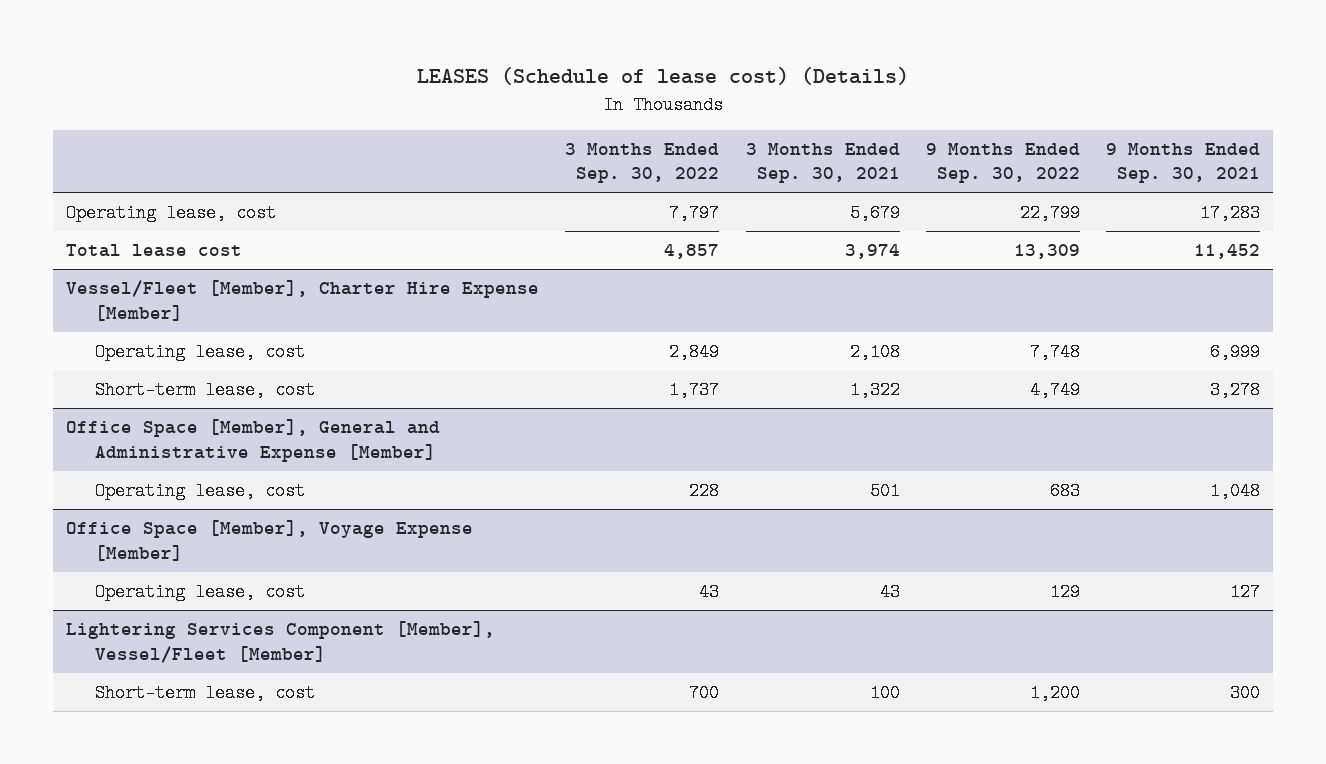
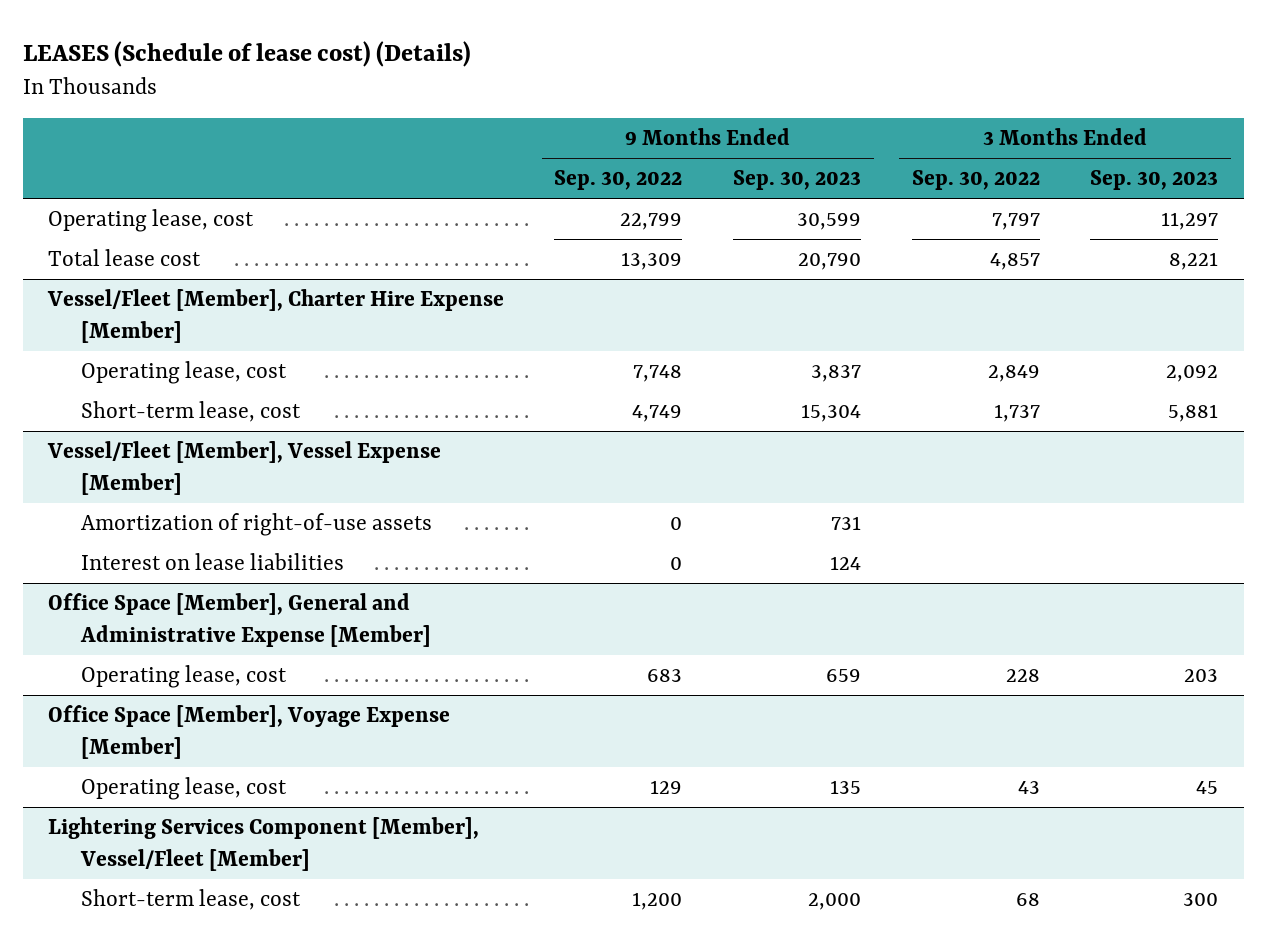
[745,142,900,184] 3 Months Ended Sep. 30, 2021 -> none
[1106,142,1261,184] 9 Months Ended Sep. 30, 2021 -> none
none -> [733,170,862,191] Sep. 30, 2023
none -> [1090,170,1219,191] Sep. 30, 2023
none -> [46,440,441,495] Vessel/Fleet [Member], Vessel Expense [Member]
none -> [80,512,432,536] Amortization of right-of-use assets
none -> [80,552,344,570] Interest on lease liabilities
[689,684,720,703] 700 -> [1015,892,1040,906] 68

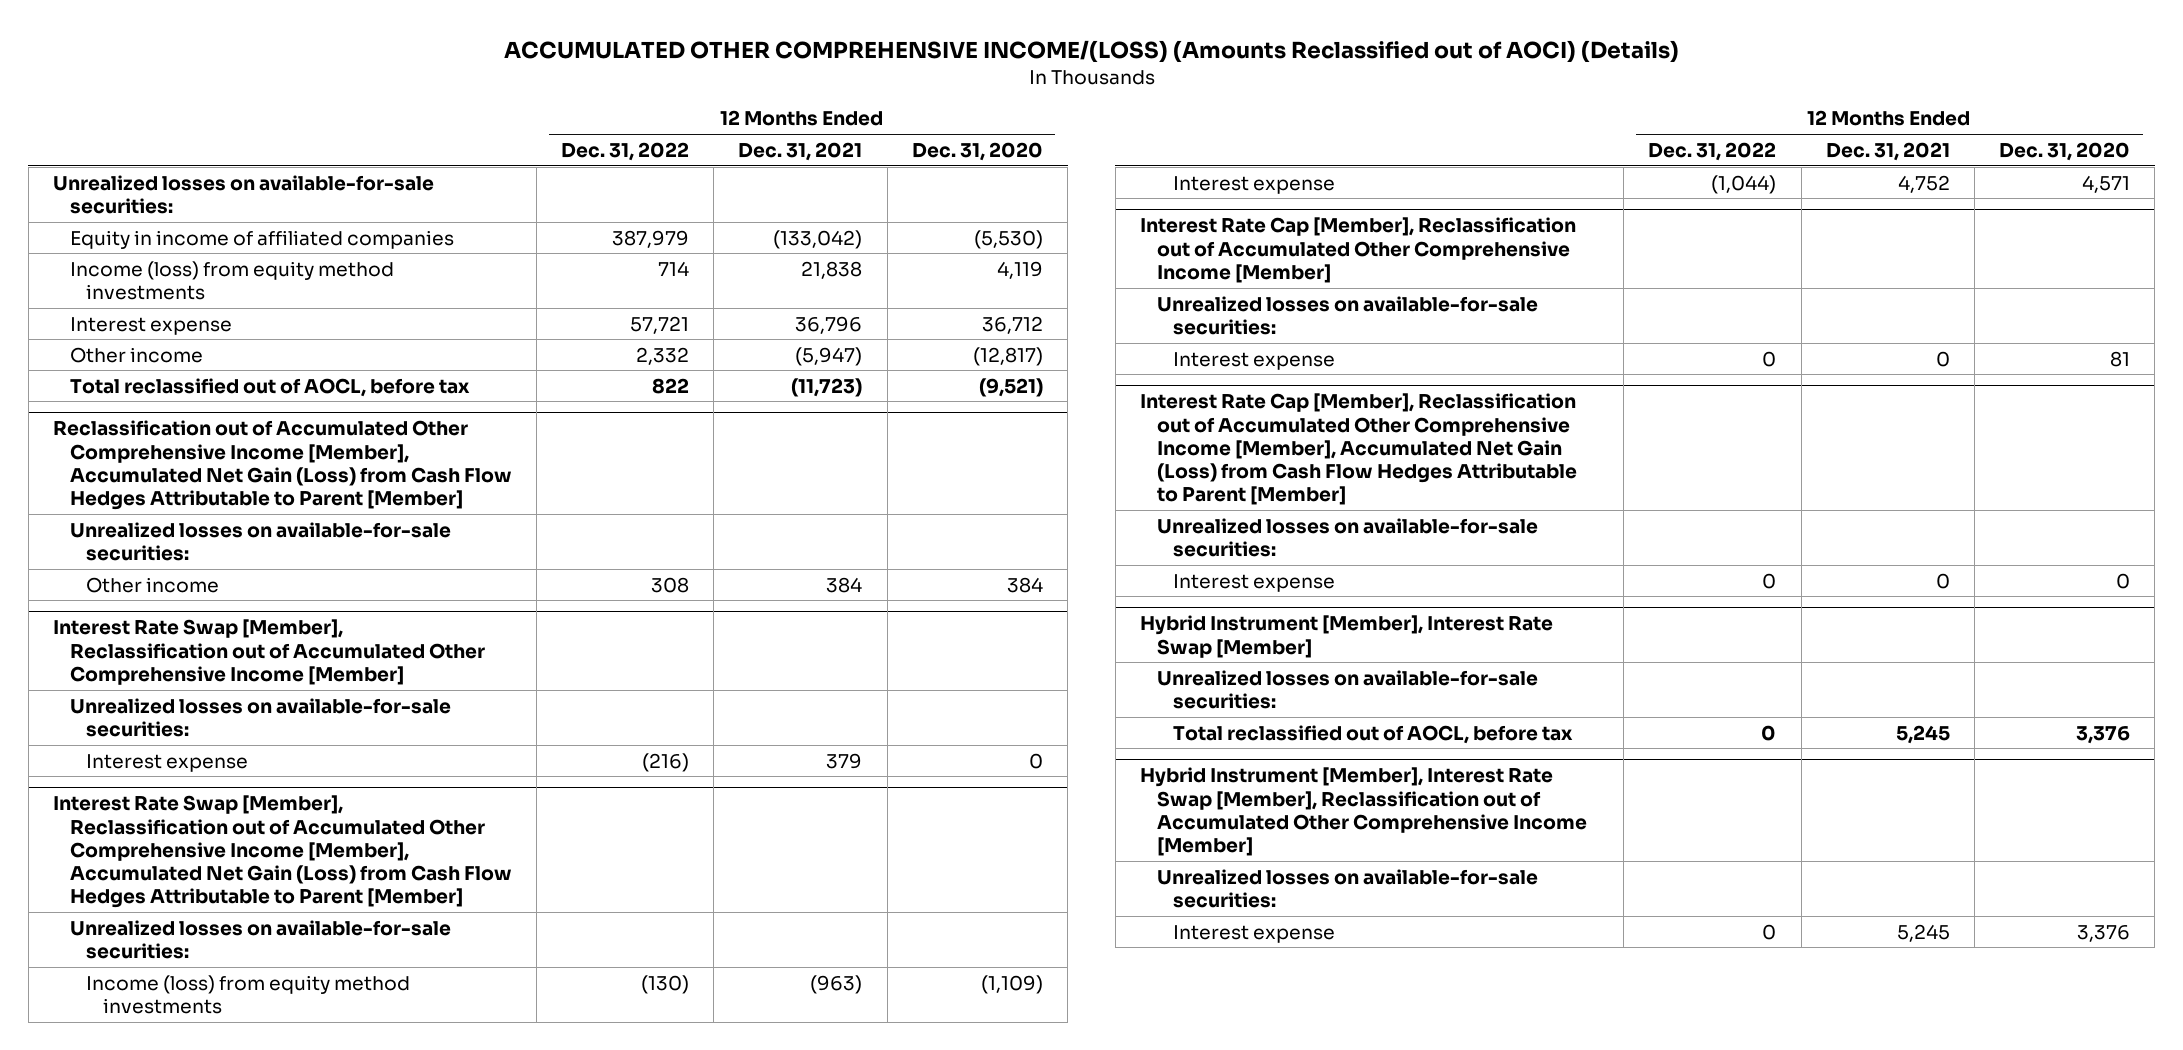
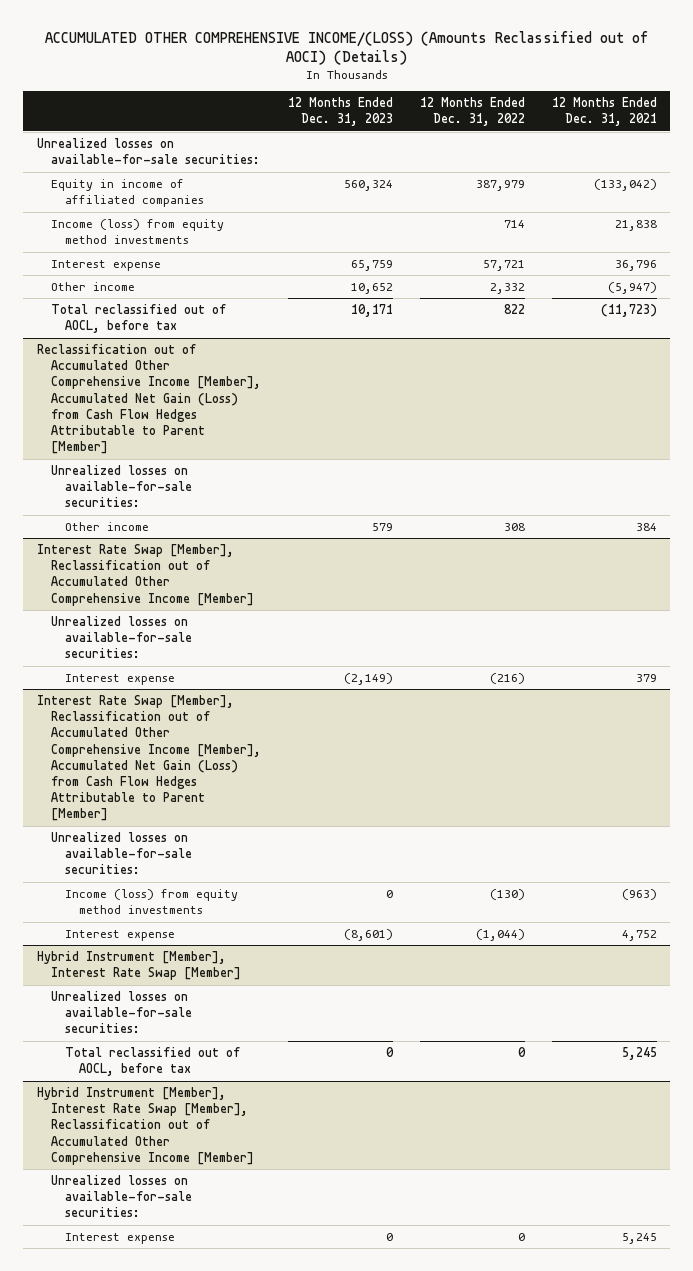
[911,141,1043,161] Dec. 31, 2020 -> none
none -> [287,97,393,127] 12 Months Ended Dec. 31, 2023
[1140,217,1577,283] Interest Rate Cap [Member], Reclassification out of Accumulated Other Comprehensive Income [Member] -> none
[1156,295,1538,335] Unrealized losses on available-for-sale securities: -> none
[1173,351,1336,370] Interest expense -> none
[1140,393,1577,506] Interest Rate Cap [Member], Reclassification out of Accumulated Other Comprehensive Income [Member], Accumulated Net Gain (Loss) from Cash Flow Hedges Attributable to Parent [Member] -> none
[1156,517,1538,557] Unrealized losses on available-for-sale securities: -> none
[1173,573,1336,592] Interest expense -> none

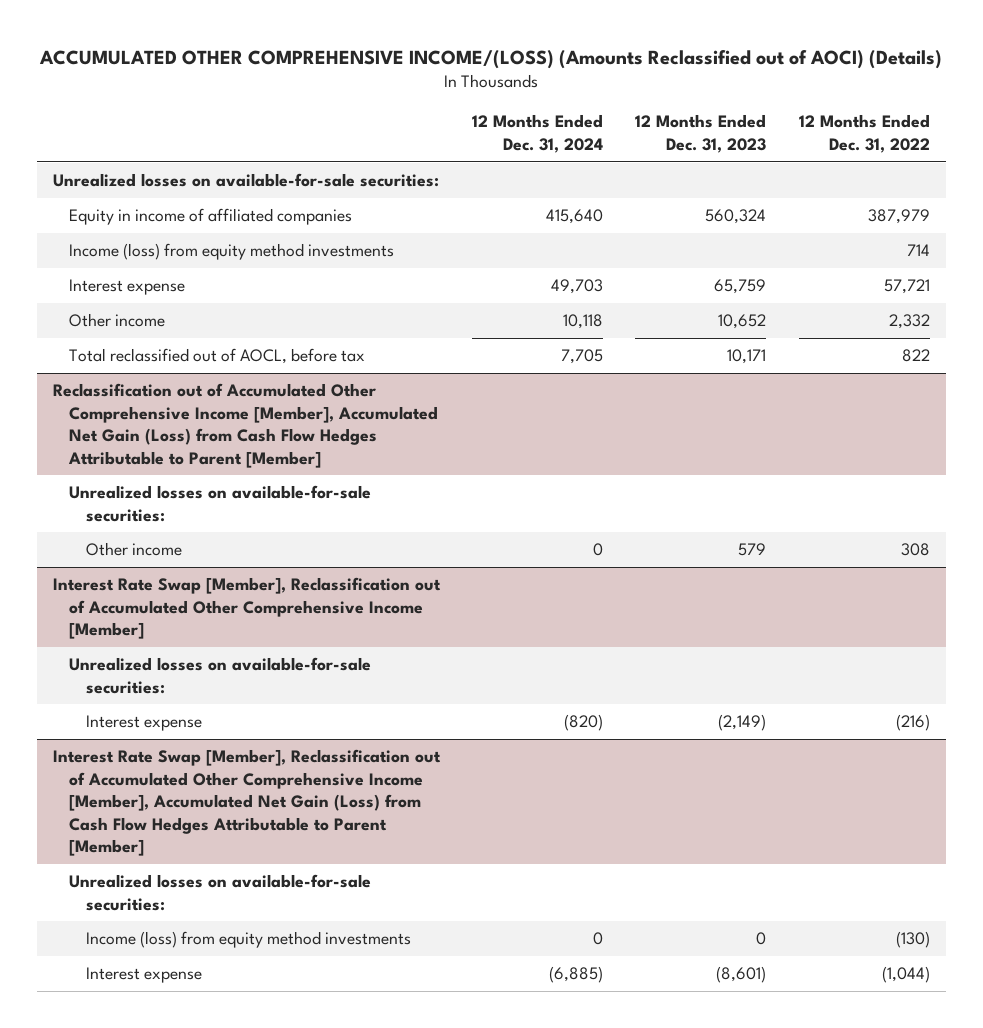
[551,97,657,127] 12 Months Ended Dec. 31, 2021 -> none
none -> [472,114,604,154] 12 Months Ended Dec. 31, 2024
[36,951,241,981] Hybrid Instrument [Member], Interest Rate Swap [Member] -> none
[50,991,193,1034] Unrealized losses on available-for-sale securities: -> none
[65,1047,241,1077] Total reclassified out of AOCL, before tax -> none
[36,1087,254,1165] Hybrid Instrument [Member], Interest Rate Swap [Member], Reclassification out of Accumulated Other Comprehensive Income [Member] -> none
[50,1175,193,1218] Unrealized losses on available-for-sale securities: -> none
[65,1233,176,1245] Interest expense -> none

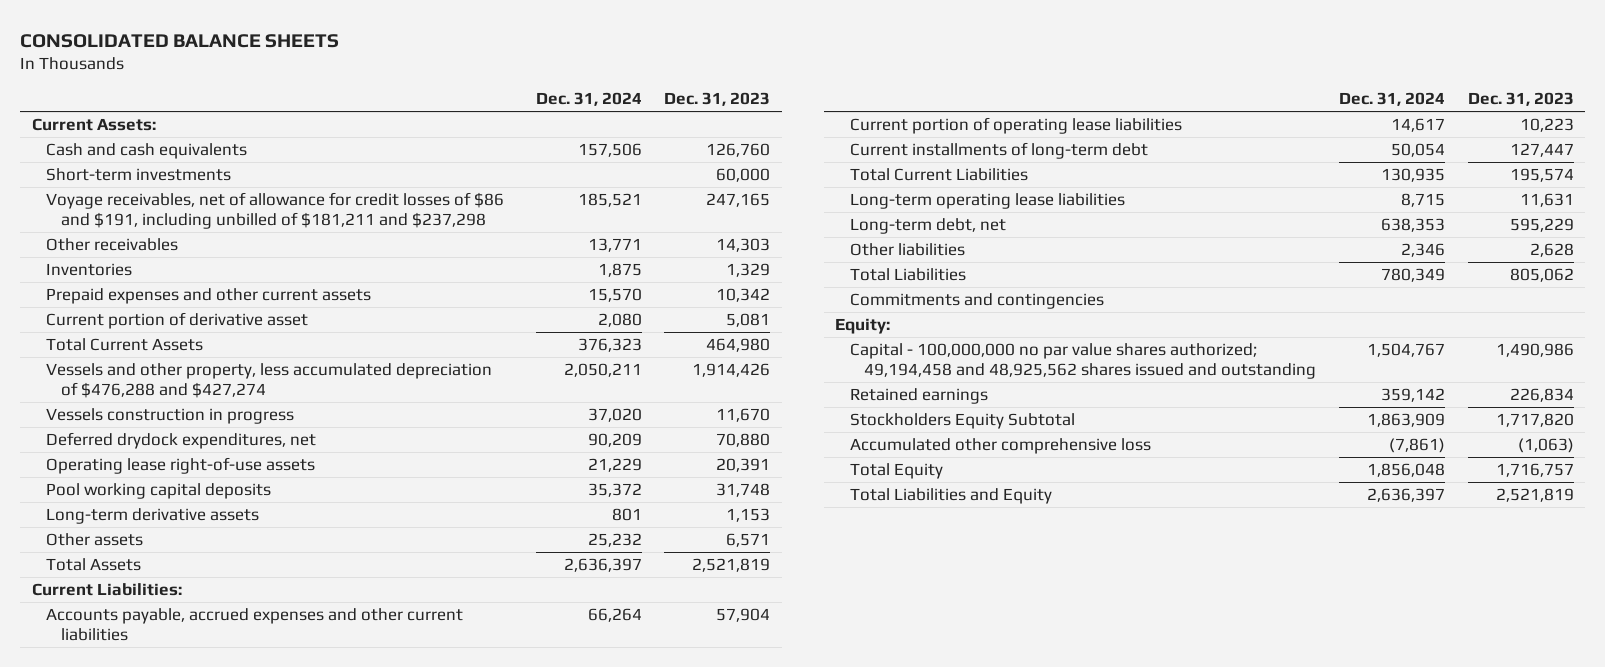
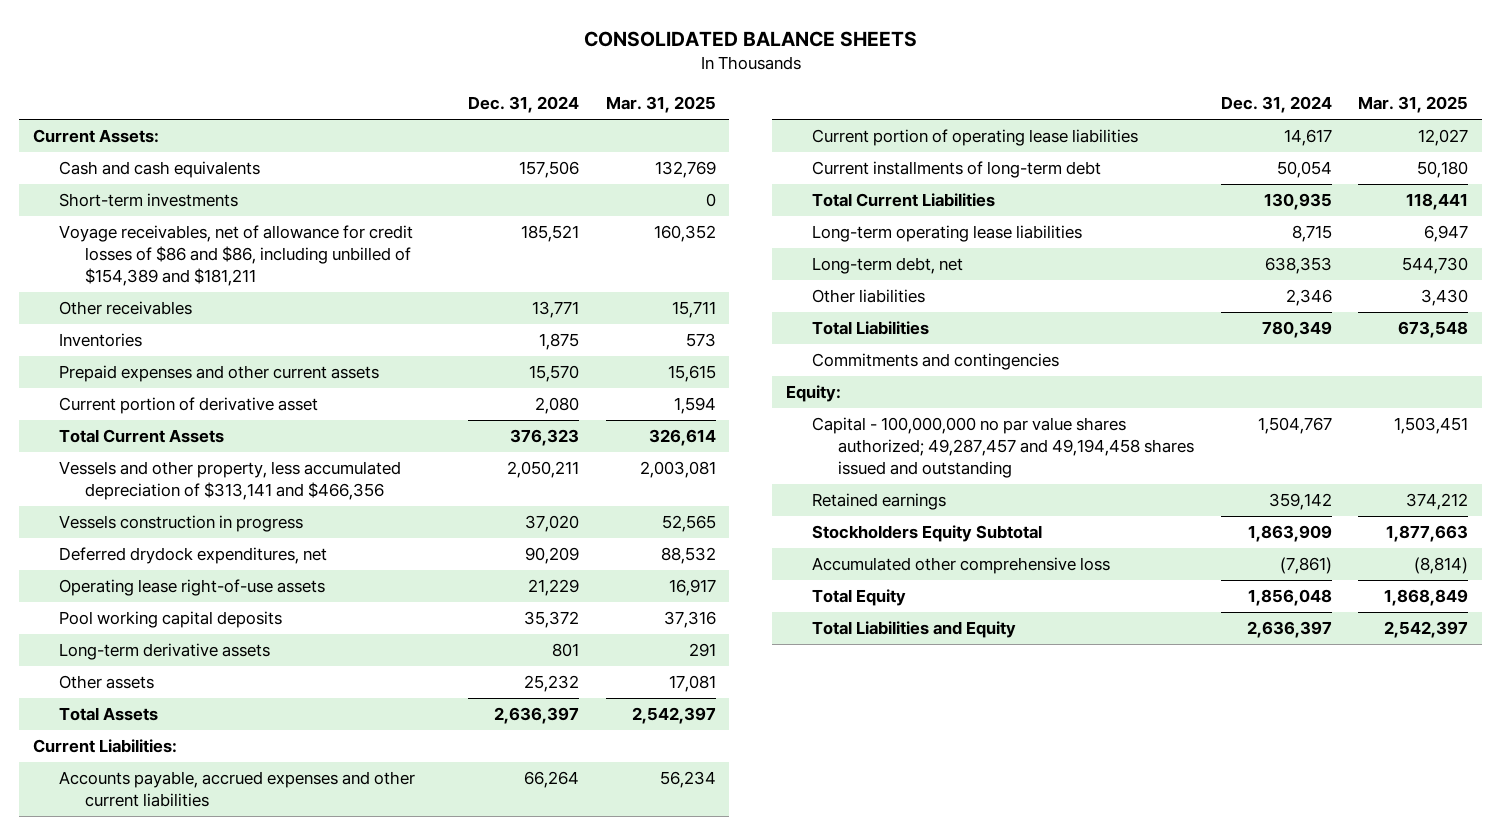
[664,92,771,107] Dec. 31, 2023 -> none
none -> [605,96,716,114] Mar. 31, 2025
[46,191,505,229] Voyage receivables, net of allowance for credit losses of $86 and $191, including unbilled of $181,211 and $237,298 -> [58,225,413,286] Voyage receivables, net of allowance for credit losses of $86 and $86, including unbilled of $154,389 and $181,211
[46,362,493,398] Vessels and other property, less accumulated depreciation of $476,288 and $427,274 -> [58,461,401,500] Vessels and other property, less accumulated depreciation of $313,141 and $466,356
[849,342,1317,379] Capital - 100,000,000 no par value shares authorized; 49,194,458 and 48,925,562 shares issued and outstanding -> [811,417,1194,478] Capital - 100,000,000 no par value shares authorized; 49,287,457 and 49,194,458 shares issued and outstanding

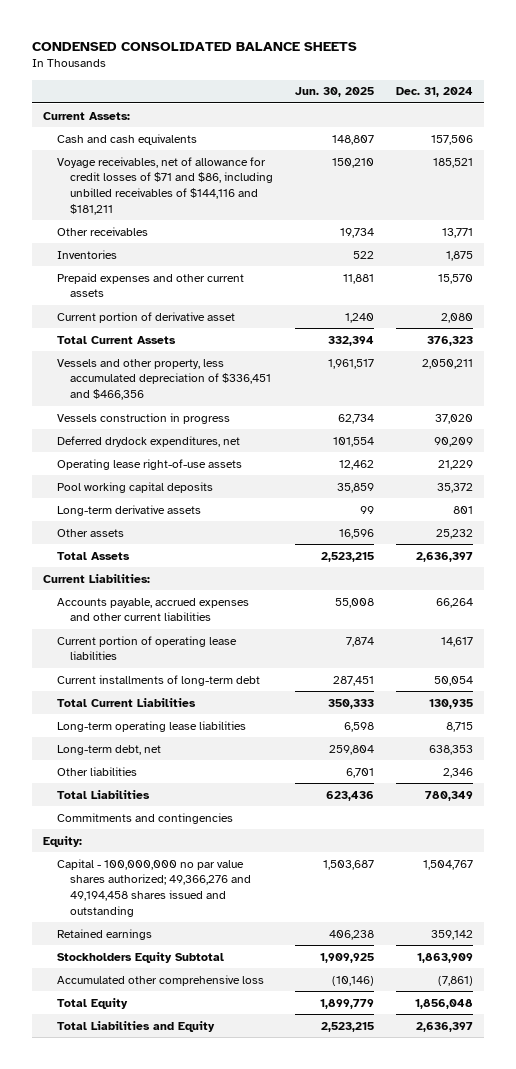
[583,31,917,48] CONSOLIDATED BALANCE SHEETS -> [32,41,358,51] CONDENSED CONSOLIDATED BALANCE SHEETS
[605,96,716,114] Mar. 31, 2025 -> none
none -> [294,87,374,98] Jun. 30, 2025
[58,193,238,208] Short-term investments -> none
[58,225,413,286] Voyage receivables, net of allowance for credit losses of $86 and $86, including unbilled of $154,389 and $181,211 -> [56,156,274,215] Voyage receivables, net of allowance for credit losses of $71 and $86, including unbilled receivables of $144,116 and $181,211
[58,461,401,500] Vessels and other property, less accumulated depreciation of $313,141 and $466,356 -> [56,358,272,400] Vessels and other property, less accumulated depreciation of $336,451 and $466,356
[811,417,1194,478] Capital - 100,000,000 no par value shares authorized; 49,287,457 and 49,194,458 shares issued and outstanding -> [56,858,252,917] Capital - 100,000,000 no par value shares authorized; 49,366,276 and 49,194,458 shares issued and outstanding

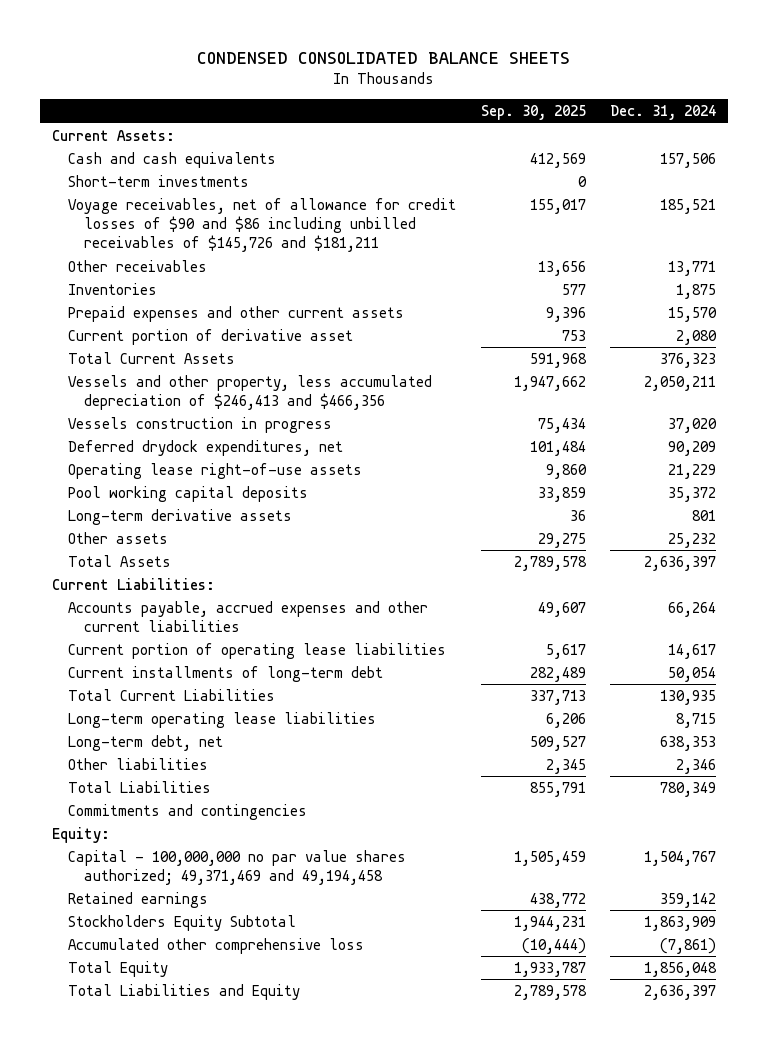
[294,87,374,98] Jun. 30, 2025 -> none
none -> [480,105,586,121] Sep. 30, 2025
none -> [68,174,250,187] Short-term investments
[56,156,274,215] Voyage receivables, net of allowance for credit losses of $71 and $86, including unbilled receivables of $144,116 and $181,211 -> [68,197,457,253] Voyage receivables, net of allowance for credit losses of $90 and $86 including unbilled receivables of $145,726 and $181,211
[56,358,272,400] Vessels and other property, less accumulated depreciation of $336,451 and $466,356 -> [68,374,433,411] Vessels and other property, less accumulated depreciation of $246,413 and $466,356
[56,858,252,917] Capital - 100,000,000 no par value shares authorized; 49,366,276 and 49,194,458 shares issued and outstanding -> [68,849,407,886] Capital - 100,000,000 no par value shares authorized; 49,371,469 and 49,194,458

